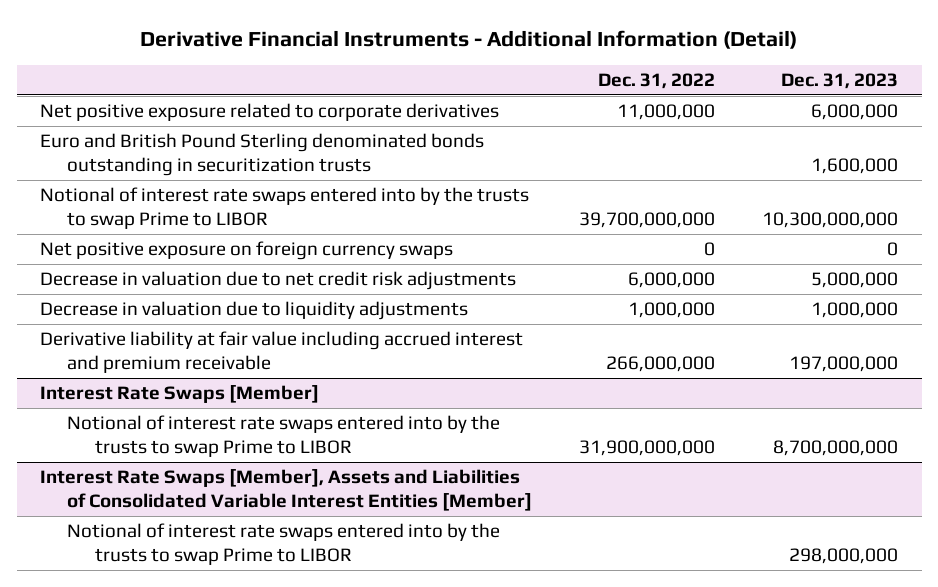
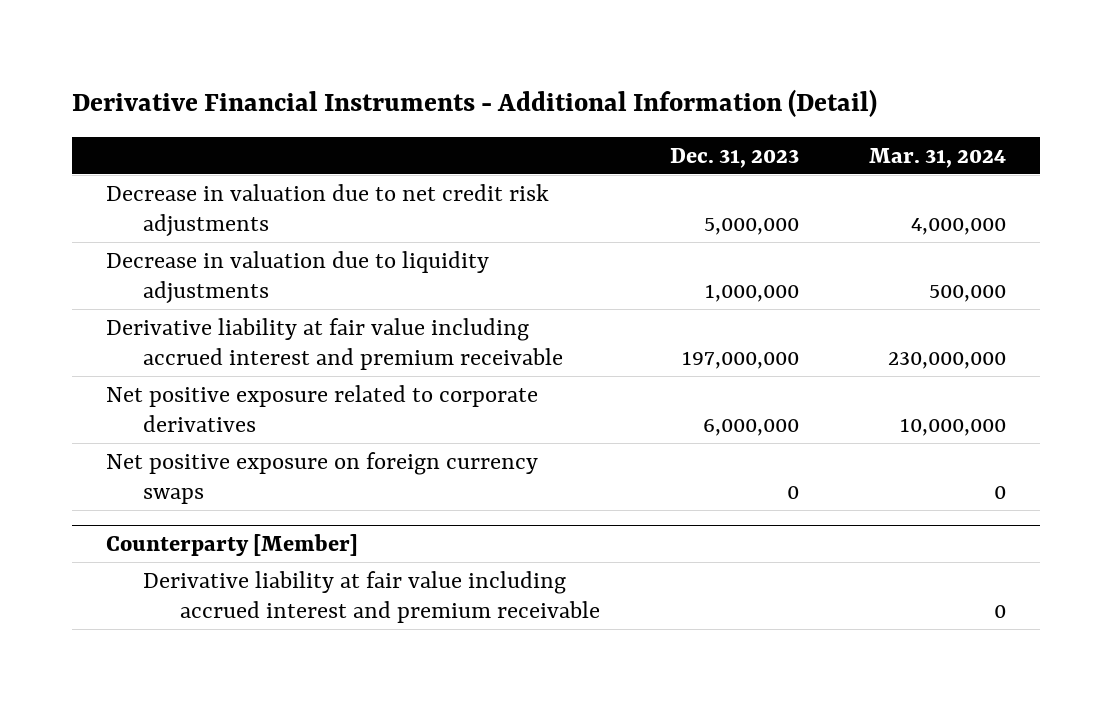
[598,72,716,89] Dec. 31, 2022 -> none
none -> [868,147,1006,168] Mar. 31, 2024
[40,133,485,176] Euro and British Pound Sterling denominated bonds outstanding in securitization trusts -> none
[40,187,530,229] Notional of interest rate swaps entered into by the trusts to swap Prime to LIBOR -> none
[40,385,320,404] Interest Rate Swaps [Member] -> none
[67,415,501,457] Notional of interest rate swaps entered into by the trusts to swap Prime to LIBOR -> none
[40,469,533,511] Interest Rate Swaps [Member], Assets and Liabilities of Consolidated Variable Interest Entities [Member] -> none
[67,523,501,565] Notional of interest rate swaps entered into by the trusts to swap Prime to LIBOR -> none
[40,103,500,122] Net positive exposure related to corporate derivatives -> [106,384,539,432] Net positive exposure related to corporate derivatives
[40,241,454,261] Net positive exposure on foreign currency swaps -> [106,451,539,504] Net positive exposure on foreign currency swaps
none -> [106,533,359,556] Counterparty [Member]
none -> [143,570,601,623] Derivative liability at fair value including accrued interest and premium receivable

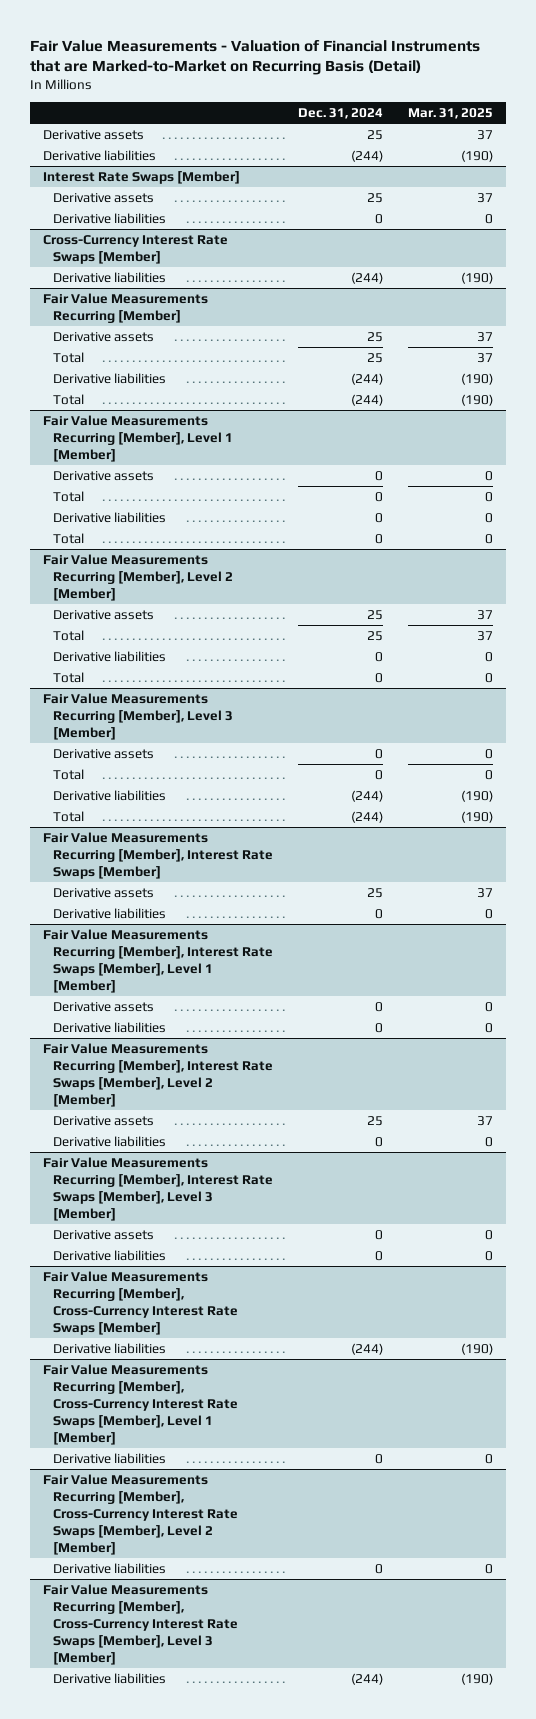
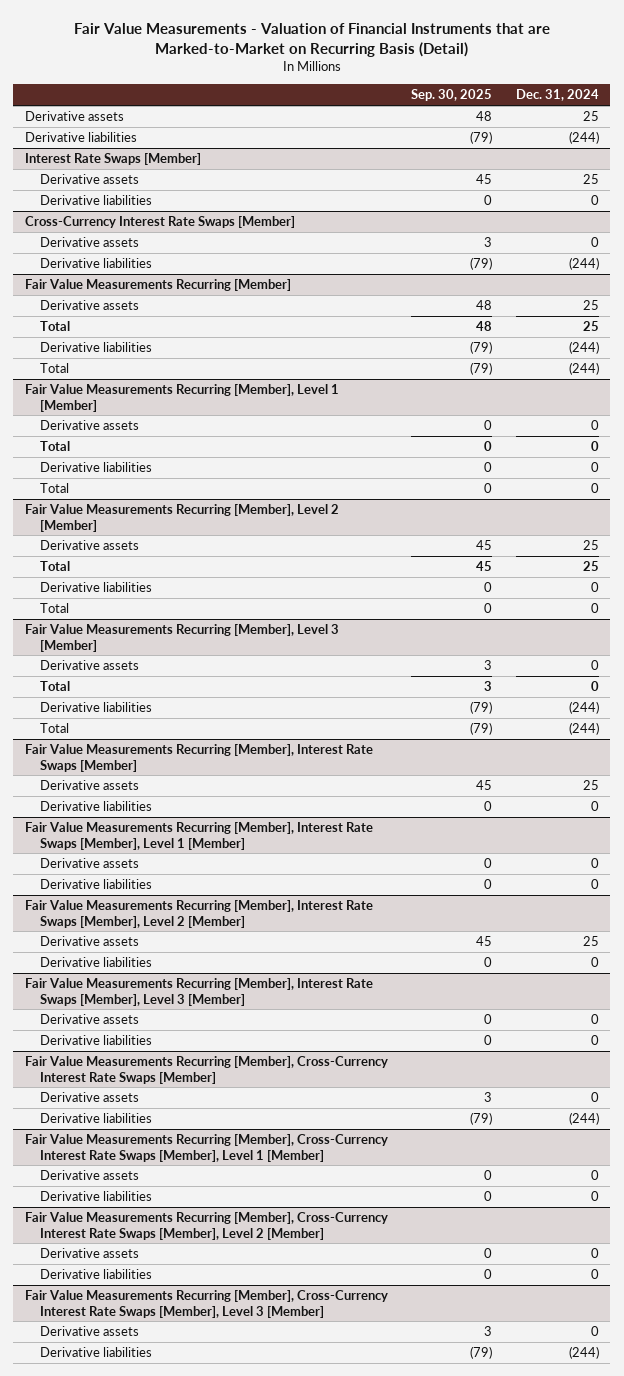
[408,108,494,120] Mar. 31, 2025 -> none
none -> [411,89,493,102] Sep. 30, 2025
none -> [40,237,140,248] Derivative assets
none -> [40,1092,140,1103] Derivative assets
none -> [40,1170,140,1181] Derivative assets
none -> [40,1248,140,1259] Derivative assets
none -> [40,1326,140,1337] Derivative assets

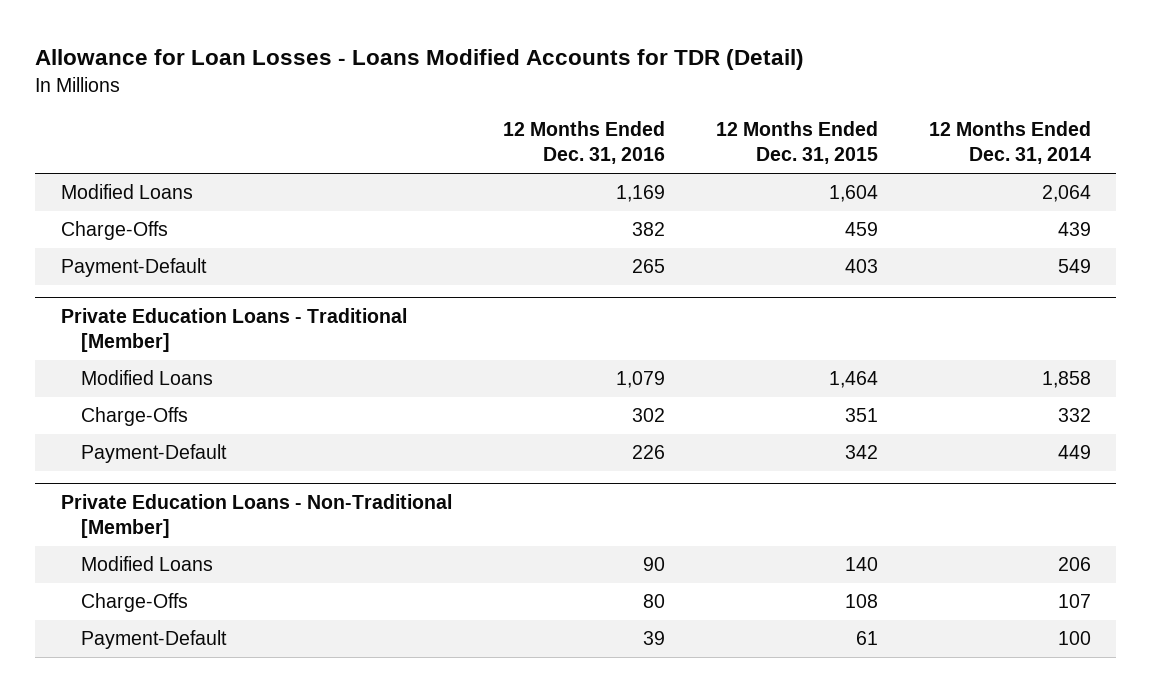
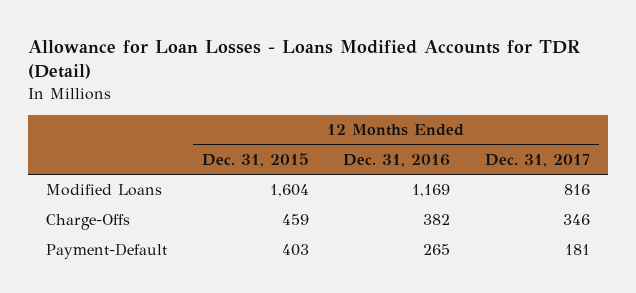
[928,121,1091,165] 12 Months Ended Dec. 31, 2014 -> none
none -> [485,153,591,167] Dec. 31, 2017
[60,307,407,352] Private Education Loans - Traditional [Member] -> none
[81,370,214,386] Modified Loans -> none
[81,407,189,427] Charge-Offs -> none
[81,444,228,464] Payment-Default -> none
[60,493,452,538] Private Education Loans - Non-Traditional [Member] -> none
[81,556,214,572] Modified Loans -> none
[81,593,189,613] Charge-Offs -> none
[81,630,228,650] Payment-Default -> none

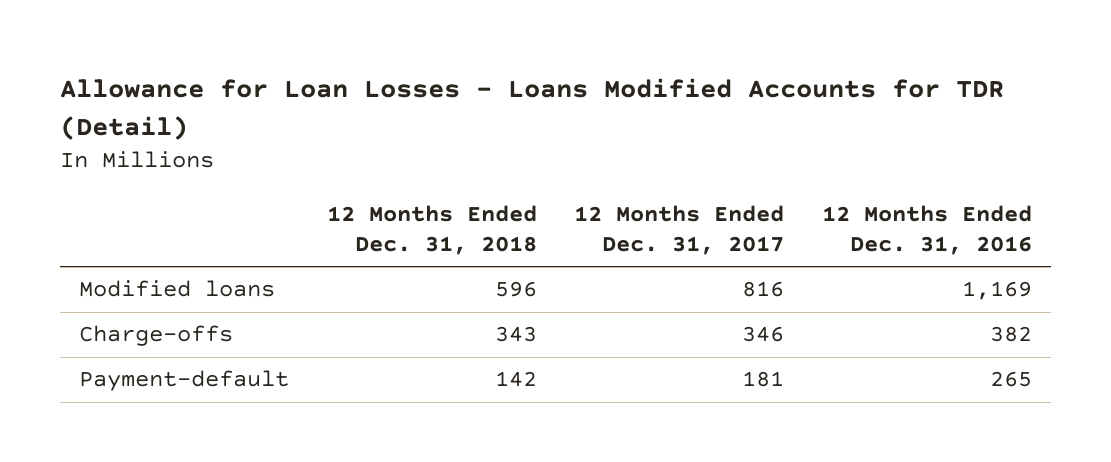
[201,152,309,167] Dec. 31, 2015 -> none
none -> [326,204,537,255] 12 Months Ended Dec. 31, 2018
[45,184,162,197] Modified Loans -> [78,280,275,298] Modified loans
[45,214,130,231] Charge-Offs -> [78,325,233,347] Charge-offs
[45,243,167,260] Payment-Default -> [78,370,289,392] Payment-default

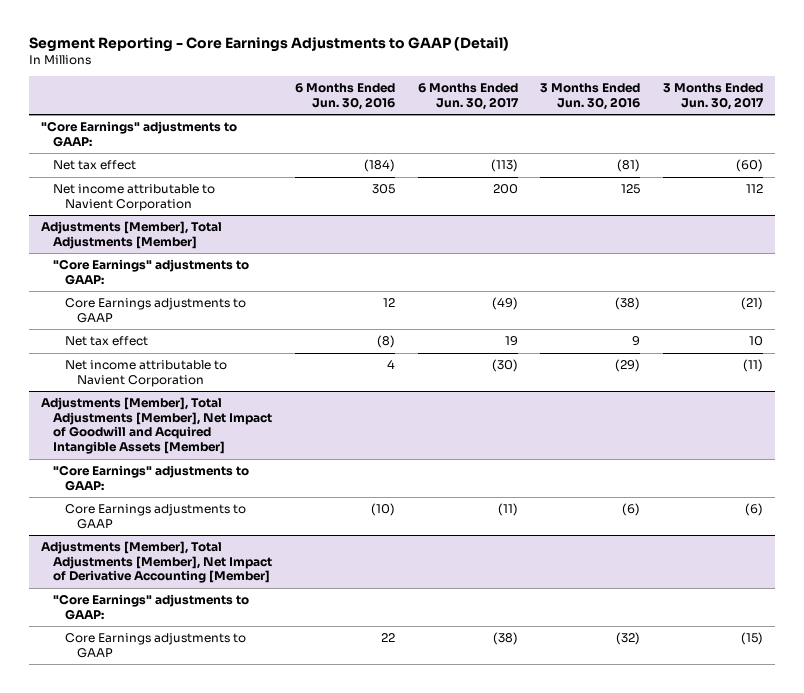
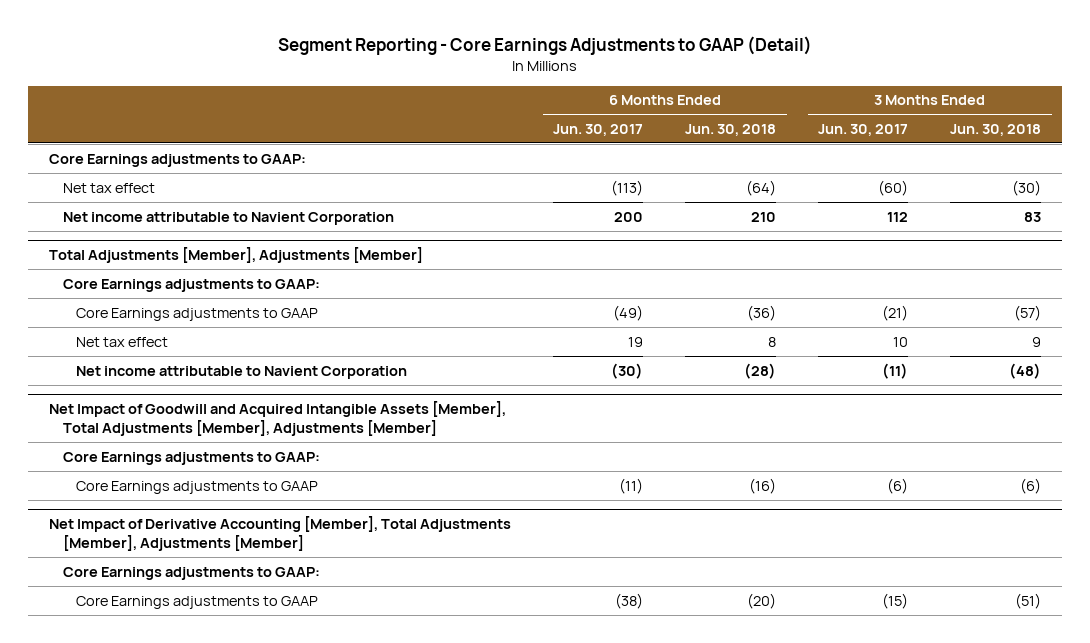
[294,83,395,110] 6 Months Ended Jun. 30, 2016 -> none
[540,83,641,110] 3 Months Ended Jun. 30, 2016 -> none
none -> [685,123,777,136] Jun. 30, 2018
none -> [950,123,1042,136] Jun. 30, 2018
[40,121,237,147] "Core Earnings" adjustments to GAAP: -> [49,153,307,167] Core Earnings adjustments to GAAP:
[40,221,222,249] Adjustments [Member], Total Adjustments [Member] -> [49,247,424,264] Total Adjustments [Member], Adjustments [Member]
[52,259,249,285] "Core Earnings" adjustments to GAAP: -> [62,278,320,292] Core Earnings adjustments to GAAP:
[40,397,272,455] Adjustments [Member], Total Adjustments [Member], Net Impact of Goodwill and Acquired Intangible Assets [Member] -> [49,401,507,436] Net Impact of Goodwill and Acquired Intangible Assets [Member], Total Adjustments [Member], Adjustments [Member]
[52,465,249,491] "Core Earnings" adjustments to GAAP: -> [62,451,320,465] Core Earnings adjustments to GAAP:
[40,541,272,584] Adjustments [Member], Total Adjustments [Member], Net Impact of Derivative Accounting [Member] -> [49,516,512,551] Net Impact of Derivative Accounting [Member], Total Adjustments [Member], Adjustments [Member]
[52,594,249,620] "Core Earnings" adjustments to GAAP: -> [62,566,320,580] Core Earnings adjustments to GAAP:

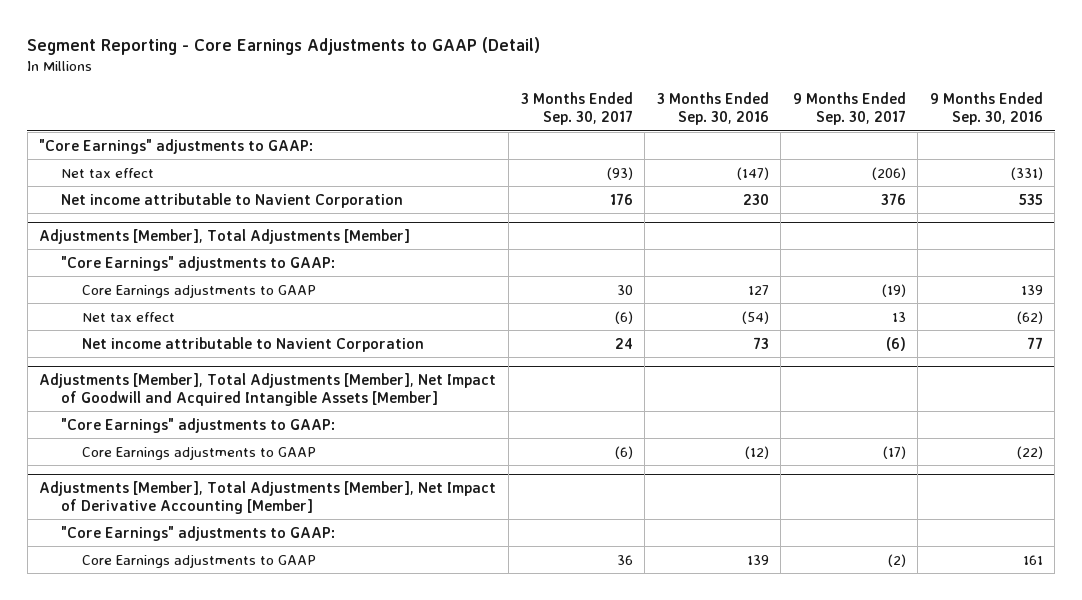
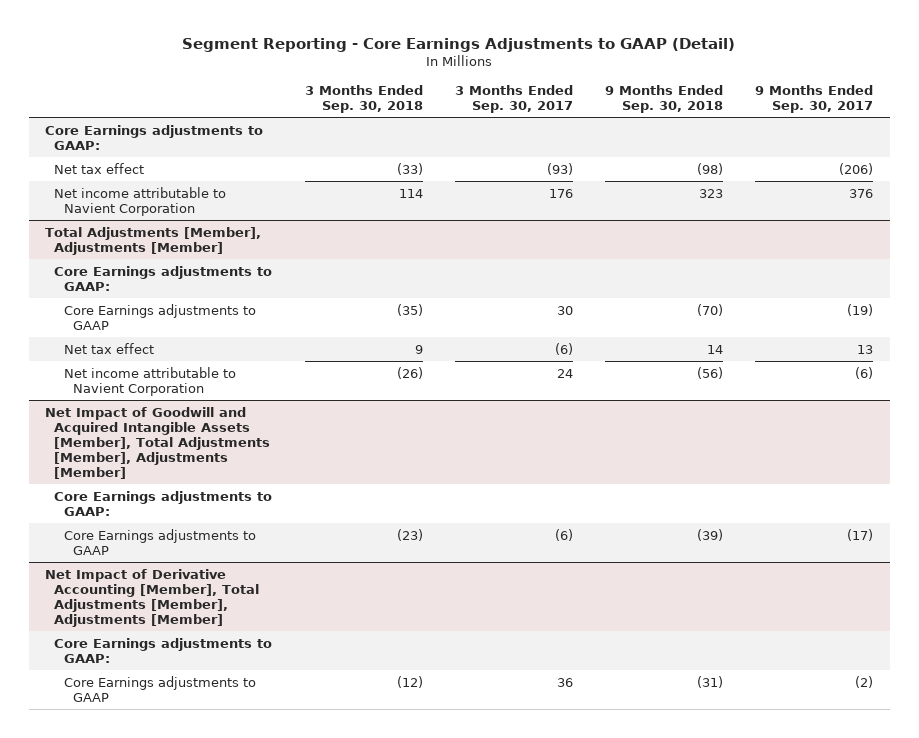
[656,92,769,126] 3 Months Ended Sep. 30, 2016 -> none
[929,92,1043,126] 9 Months Ended Sep. 30, 2016 -> none
none -> [304,84,423,113] 3 Months Ended Sep. 30, 2018
none -> [605,84,724,113] 9 Months Ended Sep. 30, 2018
[39,138,314,154] "Core Earnings" adjustments to GAAP: -> [45,124,264,150] Core Earnings adjustments to GAAP:
[39,228,411,244] Adjustments [Member], Total Adjustments [Member] -> [45,226,262,255] Total Adjustments [Member], Adjustments [Member]
[60,255,335,271] "Core Earnings" adjustments to GAAP: -> [54,265,273,291] Core Earnings adjustments to GAAP:
[39,372,497,406] Adjustments [Member], Total Adjustments [Member], Net Impact of Goodwill and Acquired Intangible Assets [Member] -> [45,406,271,479] Net Impact of Goodwill and Acquired Intangible Assets [Member], Total Adjustments [Member], Adjustments [Member]
[60,417,335,433] "Core Earnings" adjustments to GAAP: -> [54,490,273,516] Core Earnings adjustments to GAAP:
[39,480,497,514] Adjustments [Member], Total Adjustments [Member], Net Impact of Derivative Accounting [Member] -> [45,568,260,627] Net Impact of Derivative Accounting [Member], Total Adjustments [Member], Adjustments [Member]
[60,525,335,541] "Core Earnings" adjustments to GAAP: -> [54,637,273,663] Core Earnings adjustments to GAAP:

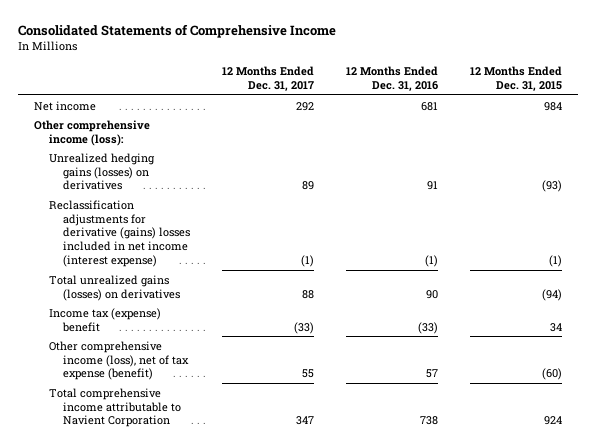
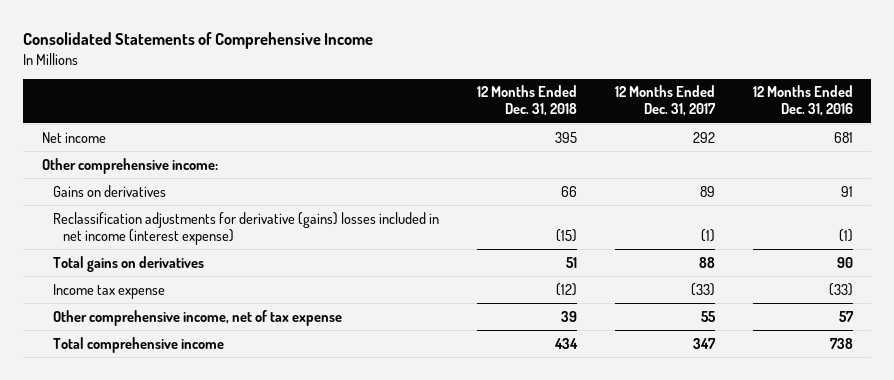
[470,66,563,91] 12 Months Ended Dec. 31, 2015 -> none
none -> [476,85,577,117] 12 Months Ended Dec. 31, 2018
[33,119,150,146] Other comprehensive income (loss): -> [41,157,218,174] Other comprehensive income:
[48,152,155,191] Unrealized hedging gains (losses) on derivatives -> [52,184,166,197] Gains on derivatives
[48,274,181,301] Total unrealized gains (losses) on derivatives -> [52,255,204,272] Total gains on derivatives
[48,307,161,332] Income tax (expense) benefit -> [52,283,165,299] Income tax expense
[48,340,190,381] Other comprehensive income (loss), net of tax expense (benefit) -> [52,309,342,326] Other comprehensive income, net of tax expense
[48,387,182,428] Total comprehensive income attributable to Navient Corporation -> [52,336,224,353] Total comprehensive income

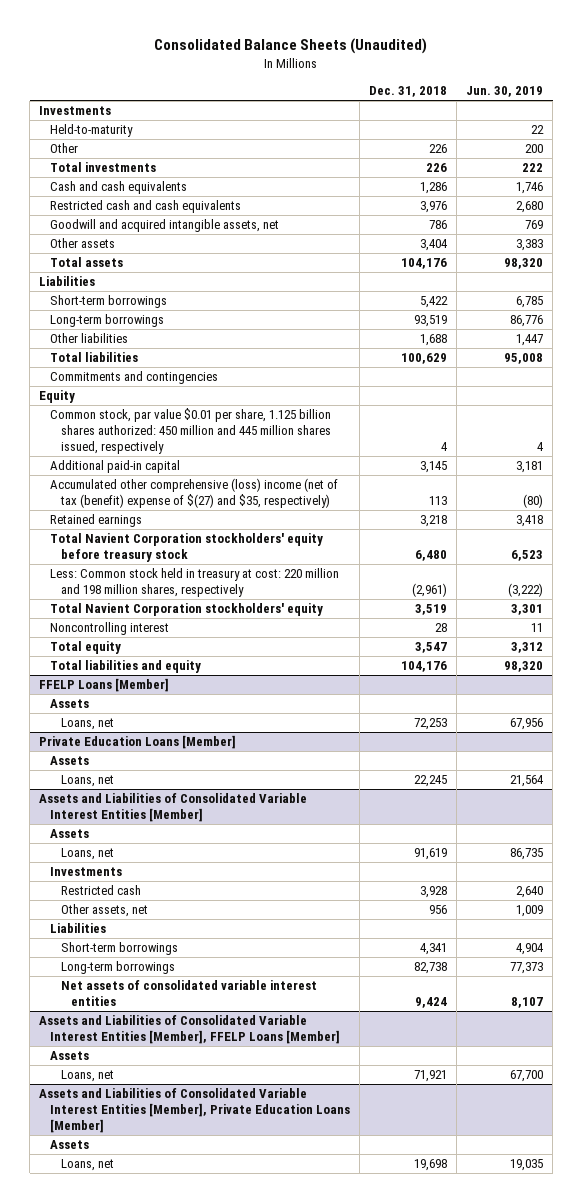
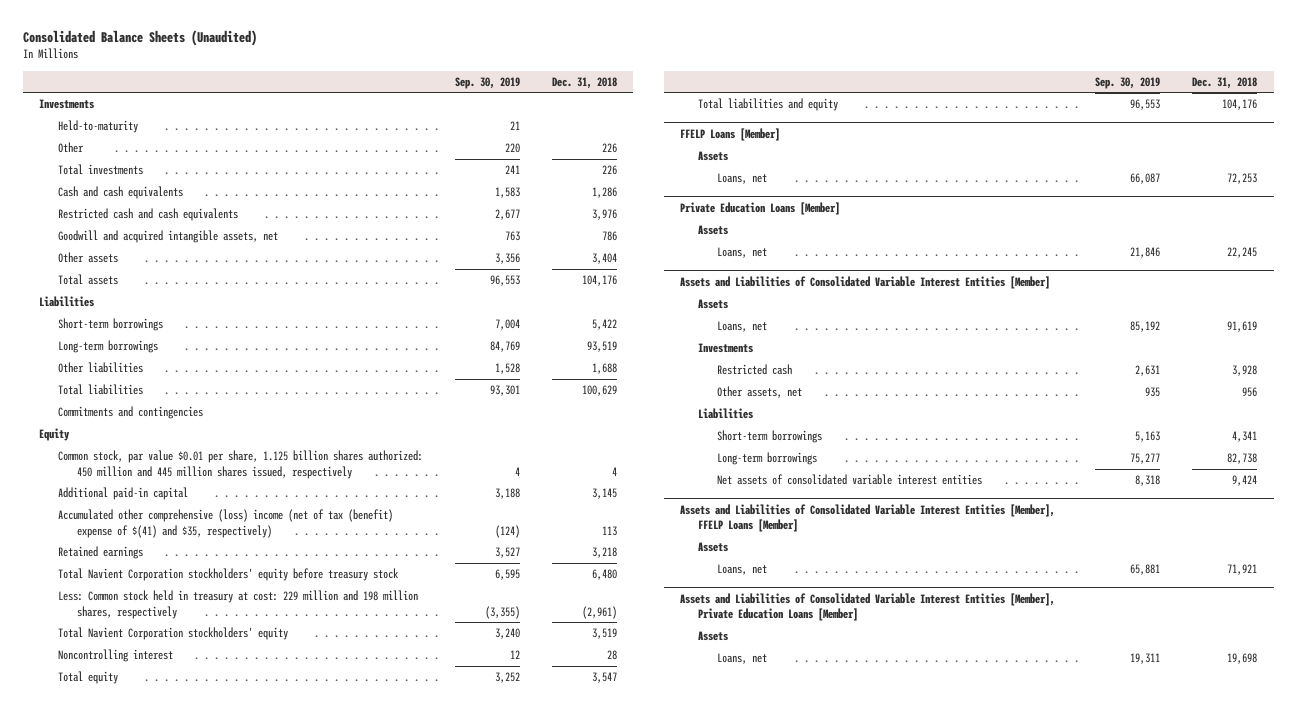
[466,86,544,98] Jun. 30, 2019 -> none
none -> [455,76,521,89] Sep. 30, 2019
[49,478,338,508] Accumulated other comprehensive (loss) income (net of tax (benefit) expense of $(27) and $35, respectively) -> [57,509,393,538] Accumulated other comprehensive (loss) income (net of tax (benefit) expense of $(41) and $35, respectively)
[49,568,339,597] Less: Common stock held in treasury at cost: 220 million and 198 million shares, respectively -> [57,590,418,619] Less: Common stock held in treasury at cost: 229 million and 198 million shares, respectively

